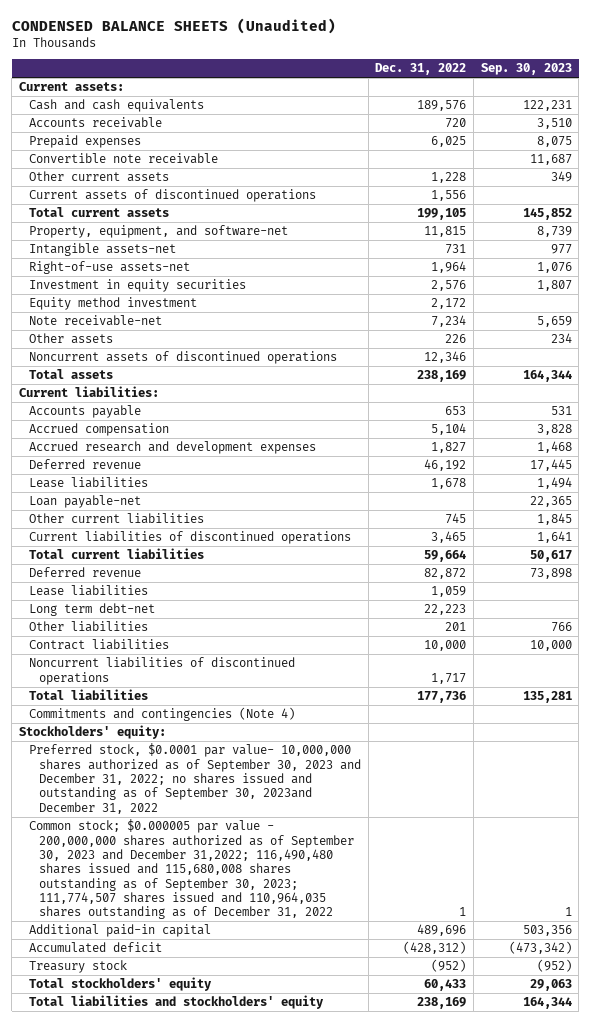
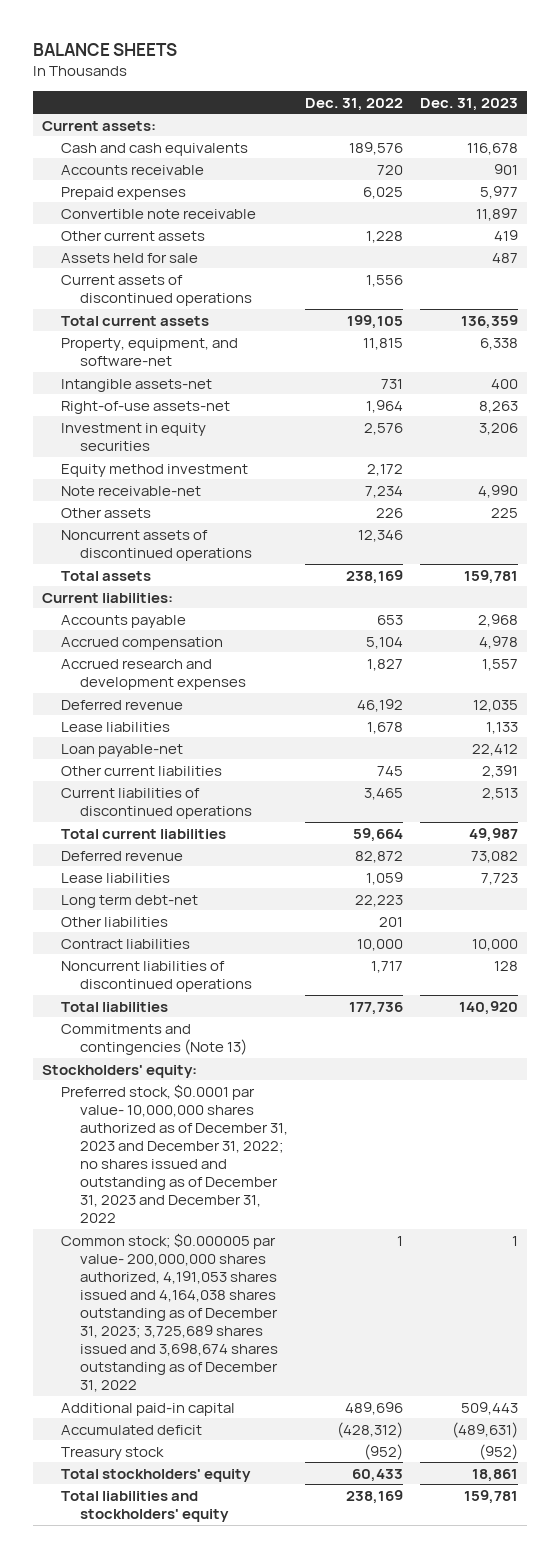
[11,17,336,34] CONDENSED BALANCE SHEETS (Unaudited) -> [33,43,178,57] BALANCE SHEETS
[480,63,572,76] Sep. 30, 2023 -> none
none -> [420,97,519,111] Dec. 31, 2023
none -> [60,252,198,263] Assets held for sale
[29,707,296,722] Commitments and contingencies (Note 4) -> [60,1023,248,1055] Commitments and contingencies (Note 13)
[29,743,361,814] Preferred stock, $0.0001 par value- 10,000,000 shares authorized as of September 30, 2023 and December 31, 2022; no shares issued and outstanding as of September 30, 2023and December 31, 2022 -> [60,1083,289,1224] Preferred stock, $0.0001 par value- 10,000,000 shares authorized as of December 31, 2023 and December 31, 2022; no shares issued and outstanding as of December 31, 2023 and December 31, 2022
[29,819,354,920] Common stock; $0.000005 par value - 200,000,000 shares authorized as of September 30, 2023 and December 31,2022; 116,490,480 shares issued and 115,680,008 shares outstanding as of September 30, 2023; 111,774,507 shares issued and 110,964,035 shares outstanding as of December 31, 2022 -> [60,1232,279,1393] Common stock; $0.000005 par value- 200,000,000 shares authorized, 4,191,053 shares issued and 4,164,038 shares outstanding as of December 31, 2023; 3,725,689 shares issued and 3,698,674 shares outstanding as of December 31, 2022

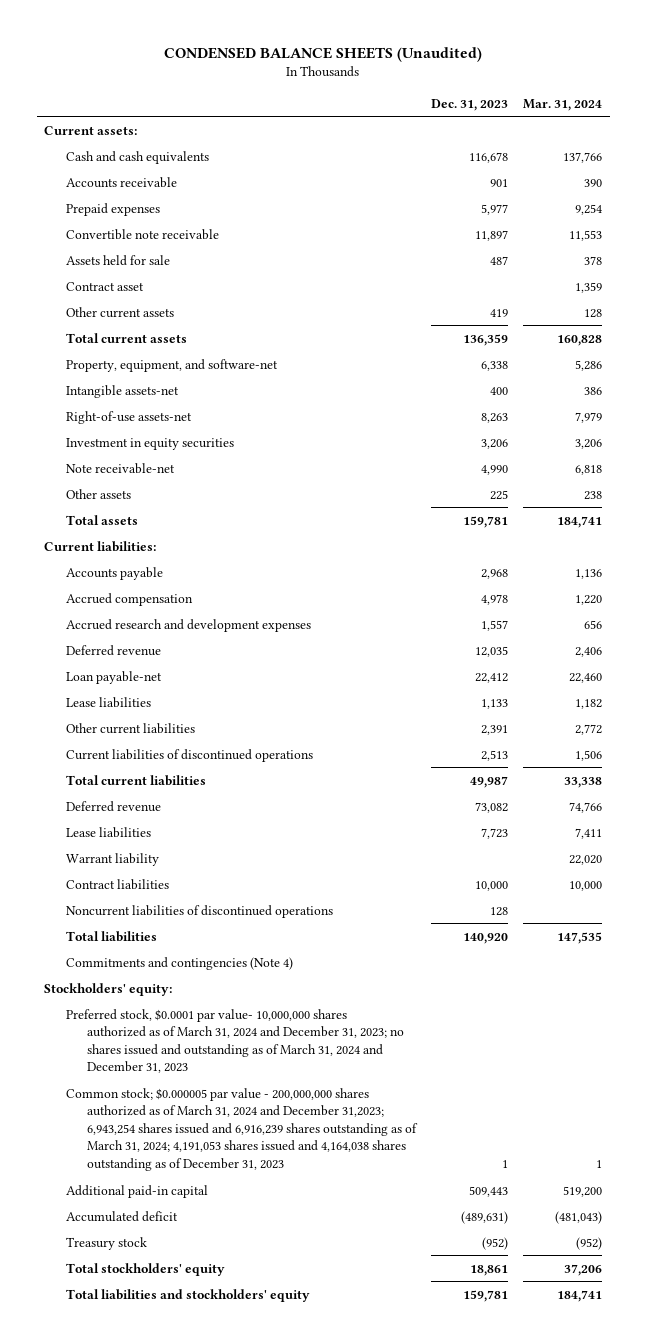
[33,43,178,57] BALANCE SHEETS -> [164,46,483,62] CONDENSED BALANCE SHEETS (Unaudited)
[305,97,404,111] Dec. 31, 2022 -> none
none -> [522,98,602,111] Mar. 31, 2024
[60,274,253,306] Current assets of discontinued operations -> none
none -> [65,281,144,291] Contract asset
[60,230,205,241] Other current assets -> [65,306,174,318] Other current assets
[60,463,248,477] Equity method investment -> none
[60,529,253,561] Noncurrent assets of discontinued operations -> none
[60,721,170,732] Lease liabilities -> [65,696,151,708] Lease liabilities
[60,894,198,908] Long term debt-net -> none
[60,916,168,927] Other liabilities -> none
none -> [65,852,159,866] Warrant liability
[60,1023,248,1055] Commitments and contingencies (Note 13) -> [65,956,293,970] Commitments and contingencies (Note 4)
[60,1083,289,1224] Preferred stock, $0.0001 par value- 10,000,000 shares authorized as of December 31, 2023 and December 31, 2022; no shares issued and outstanding as of December 31, 2023 and December 31, 2022 -> [65,1008,404,1074] Preferred stock, $0.0001 par value- 10,000,000 shares authorized as of March 31, 2024 and December 31, 2023; no shares issued and outstanding as of March 31, 2024 and December 31, 2023
[60,1232,279,1393] Common stock; $0.000005 par value- 200,000,000 shares authorized, 4,191,053 shares issued and 4,164,038 shares outstanding as of December 31, 2023; 3,725,689 shares issued and 3,698,674 shares outstanding as of December 31, 2022 -> [65,1087,418,1172] Common stock; $0.000005 par value - 200,000,000 shares authorized as of March 31, 2024 and December 31,2023; 6,943,254 shares issued and 6,916,239 shares outstanding as of March 31, 2024; 4,191,053 shares issued and 4,164,038 shares outstanding as of December 31, 2023

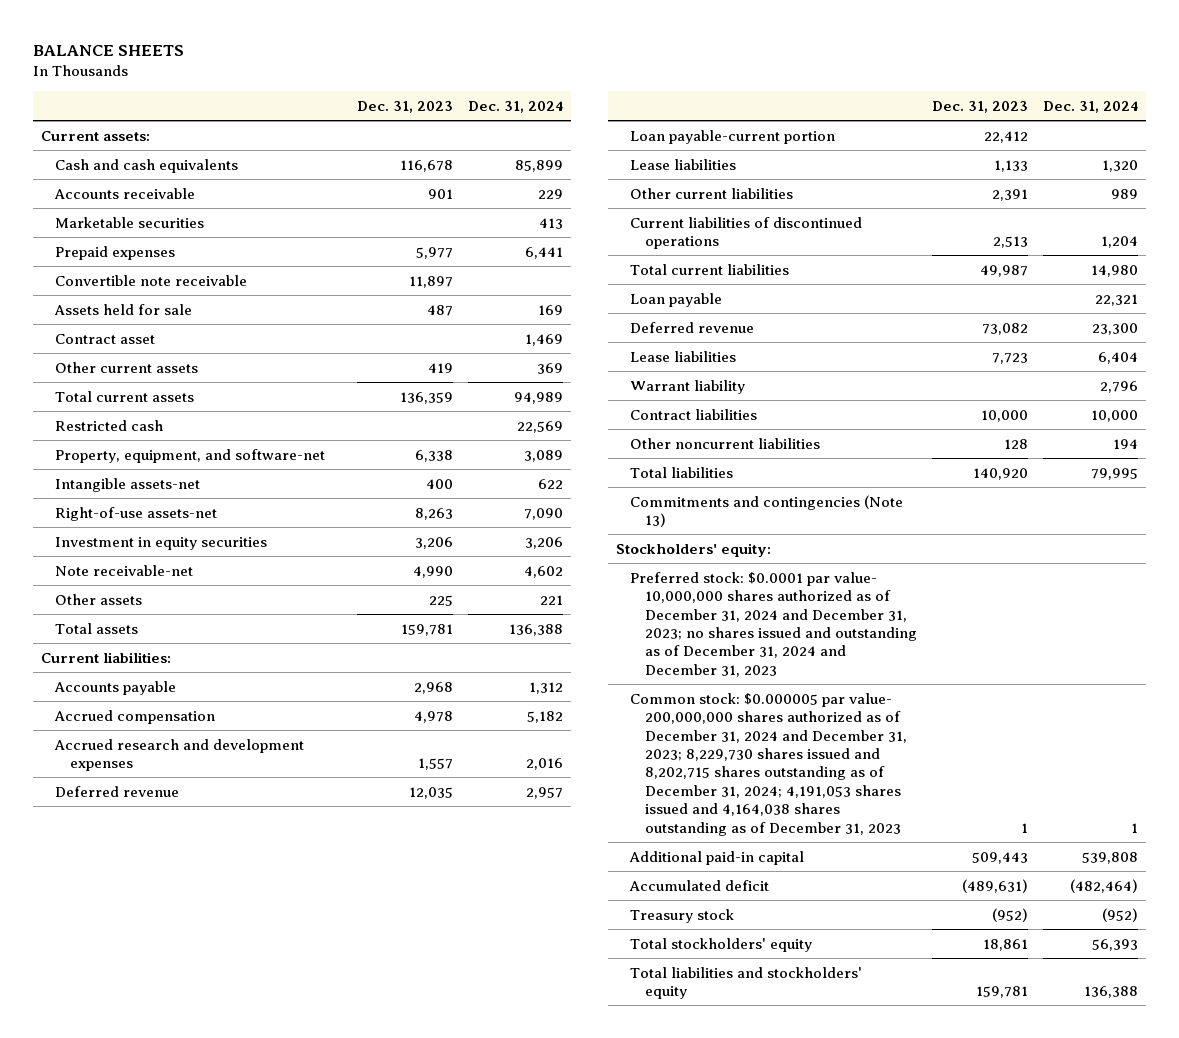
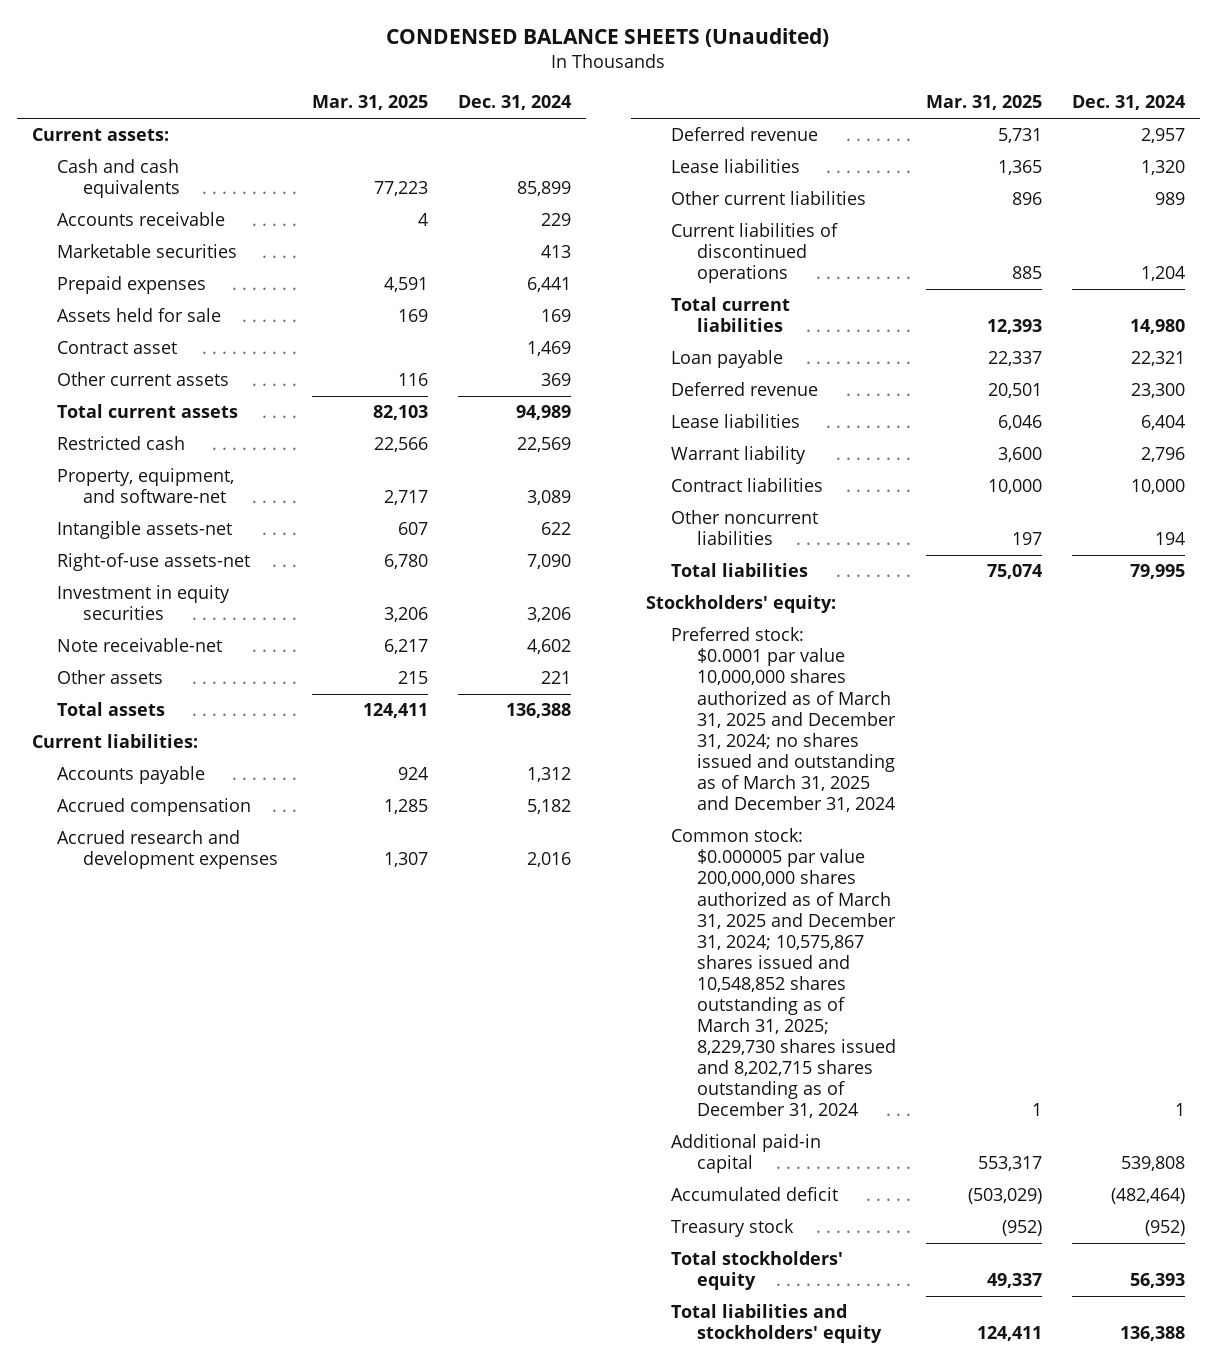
[32,45,184,57] BALANCE SHEETS -> [386,28,830,48] CONDENSED BALANCE SHEETS (Unaudited)
[356,101,453,114] Dec. 31, 2023 -> none
none -> [312,95,429,111] Mar. 31, 2025
[55,274,248,286] Convertible note receivable -> none
[630,129,836,144] Loan payable-current portion -> none
[630,494,904,528] Commitments and contingencies (Note 13) -> none
[630,571,917,677] Preferred stock: $0.0001 par value- 10,000,000 shares authorized as of December 31, 2024 and December 31, 2023; no shares issued and outstanding as of December 31, 2024 and December 31, 2023 -> [671,627,897,812] Preferred stock: $0.0001 par value 10,000,000 shares authorized as of March 31, 2025 and December 31, 2024; no shares issued and outstanding as of March 31, 2025 and December 31, 2024
[630,692,907,836] Common stock: $0.000005 par value- 200,000,000 shares authorized as of December 31, 2024 and December 31, 2023; 8,229,730 shares issued and 8,202,715 shares outstanding as of December 31, 2024; 4,191,053 shares issued and 4,164,038 shares outstanding as of December 31, 2023 -> [671,828,897,1119] Common stock: $0.000005 par value 200,000,000 shares authorized as of March 31, 2025 and December 31, 2024; 10,575,867 shares issued and 10,548,852 shares outstanding as of March 31, 2025; 8,229,730 shares issued and 8,202,715 shares outstanding as of December 31, 2024

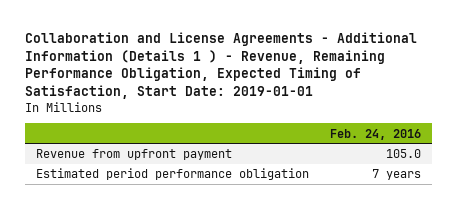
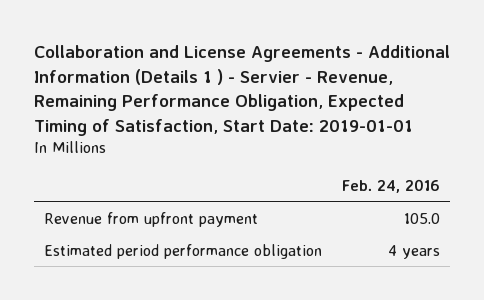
[24,31,417,100] Collaboration and License Agreements - Additional Information (Details 1 ) - Revenue, Remaining Performance Obligation, Expected Timing of Satisfaction, Start Date: 2019-01-01 -> [33,45,450,136] Collaboration and License Agreements - Additional Information (Details 1 ) - Servier - Revenue, Remaining Performance Obligation, Expected Timing of Satisfaction, Start Date: 2019-01-01
[372,169,422,181] 7 years -> [387,244,440,259] 4 years

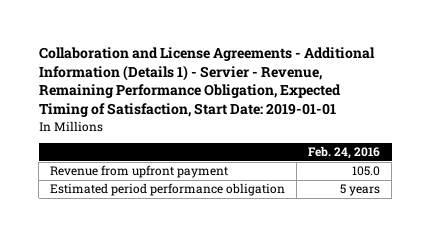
[33,45,450,136] Collaboration and License Agreements - Additional Information (Details 1 ) - Servier - Revenue, Remaining Performance Obligation, Expected Timing of Satisfaction, Start Date: 2019-01-01 -> [38,46,375,118] Collaboration and License Agreements - Additional Information (Details 1) - Servier - Revenue, Remaining Performance Obligation, Expected Timing of Satisfaction, Start Date: 2019-01-01
[387,244,440,259] 4 years -> [340,184,381,197] 5 years

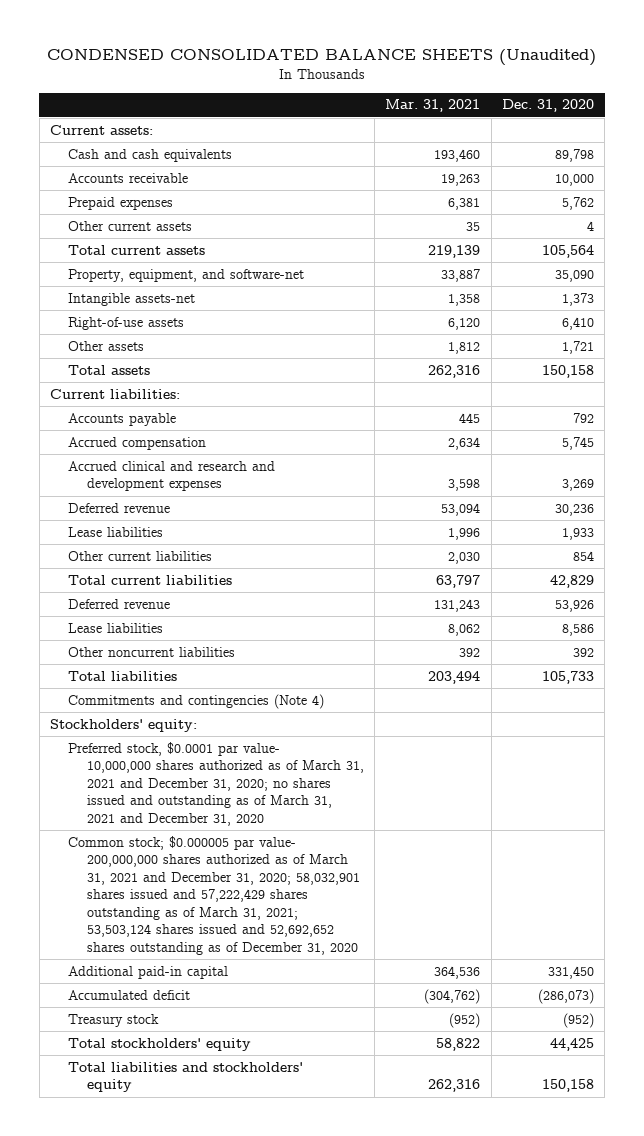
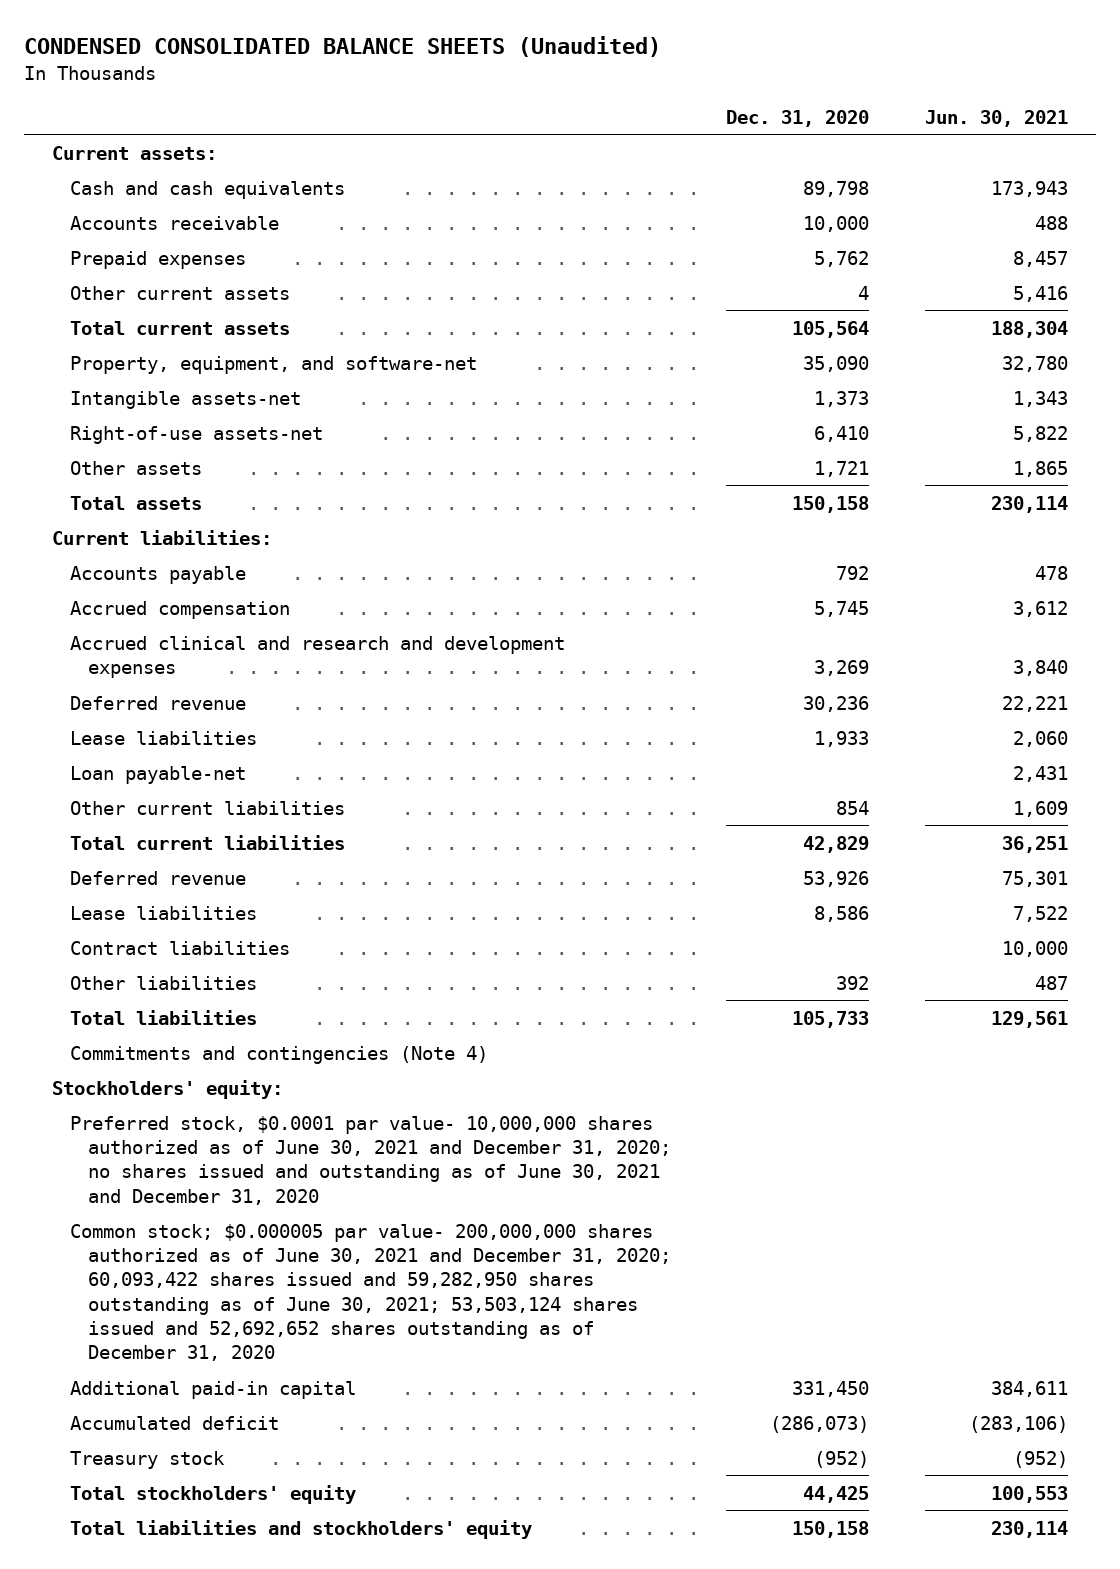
[385,99,481,113] Mar. 31, 2021 -> none
none -> [925,109,1069,127] Jun. 30, 2021
[68,316,185,330] Right-of-use assets -> [69,425,323,444] Right-of-use assets-net
none -> [69,765,246,784] Loan payable-net
none -> [69,940,290,955] Contract liabilities
[68,646,236,657] Other noncurrent liabilities -> [69,975,257,990] Other liabilities
[68,741,364,826] Preferred stock, $0.0001 par value- 10,000,000 shares authorized as of March 31, 2021 and December 31, 2020; no shares issued and outstanding as of March 31, 2021 and December 31, 2020 -> [69,1115,671,1205] Preferred stock, $0.0001 par value- 10,000,000 shares authorized as of June 30, 2021 and December 31, 2020; no shares issued and outstanding as of June 30, 2021 and December 31, 2020
[68,835,360,955] Common stock; $0.000005 par value- 200,000,000 shares authorized as of March 31, 2021 and December 31, 2020; 58,032,901 shares issued and 57,222,429 shares outstanding as of March 31, 2021; 53,503,124 shares issued and 52,692,652 shares outstanding as of December 31, 2020 -> [69,1223,671,1362] Common stock; $0.000005 par value- 200,000,000 shares authorized as of June 30, 2021 and December 31, 2020; 60,093,422 shares issued and 59,282,950 shares outstanding as of June 30, 2021; 53,503,124 shares issued and 52,692,652 shares outstanding as of December 31, 2020

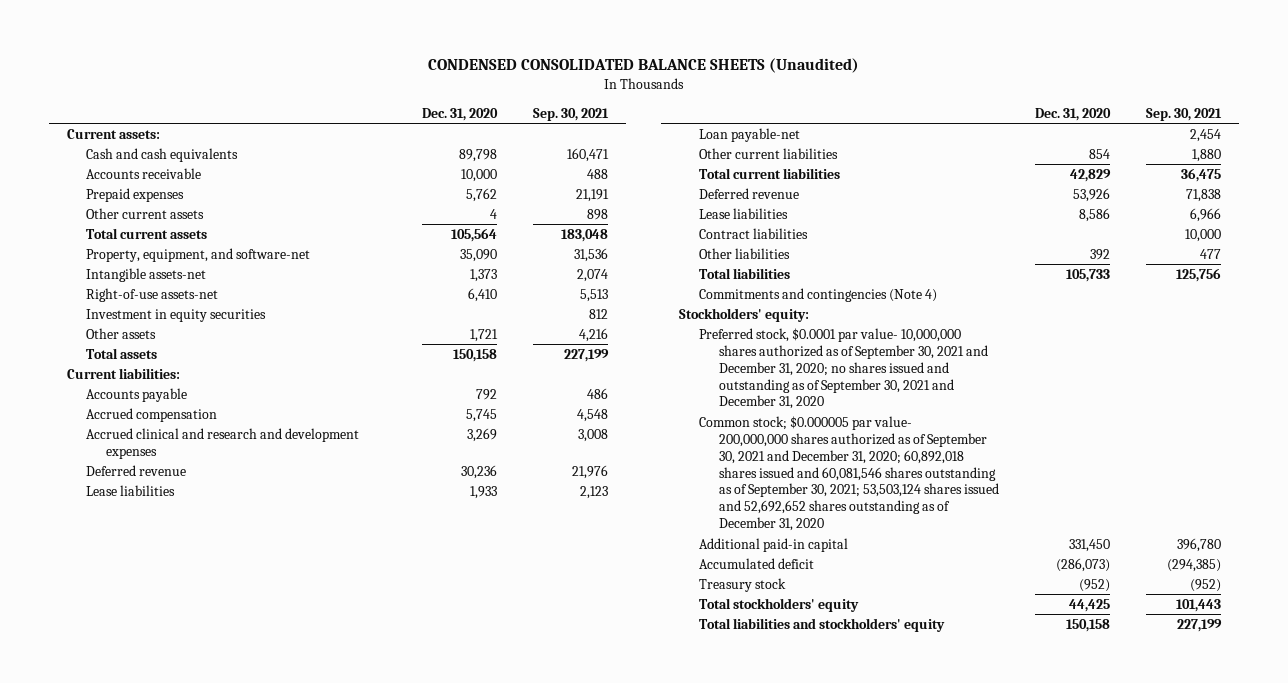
[925,109,1069,127] Jun. 30, 2021 -> none
none -> [533,107,610,121] Sep. 30, 2021
none -> [86,308,267,322] Investment in equity securities
[69,1115,671,1205] Preferred stock, $0.0001 par value- 10,000,000 shares authorized as of June 30, 2021 and December 31, 2020; no shares issued and outstanding as of June 30, 2021 and December 31, 2020 -> [699,327,988,410] Preferred stock, $0.0001 par value- 10,000,000 shares authorized as of September 30, 2021 and December 31, 2020; no shares issued and outstanding as of September 30, 2021 and December 31, 2020
[69,1223,671,1362] Common stock; $0.000005 par value- 200,000,000 shares authorized as of June 30, 2021 and December 31, 2020; 60,093,422 shares issued and 59,282,950 shares outstanding as of June 30, 2021; 53,503,124 shares issued and 52,692,652 shares outstanding as of December 31, 2020 -> [699,415,999,532] Common stock; $0.000005 par value- 200,000,000 shares authorized as of September 30, 2021 and December 31, 2020; 60,892,018 shares issued and 60,081,546 shares outstanding as of September 30, 2021; 53,503,124 shares issued and 52,692,652 shares outstanding as of December 31, 2020

